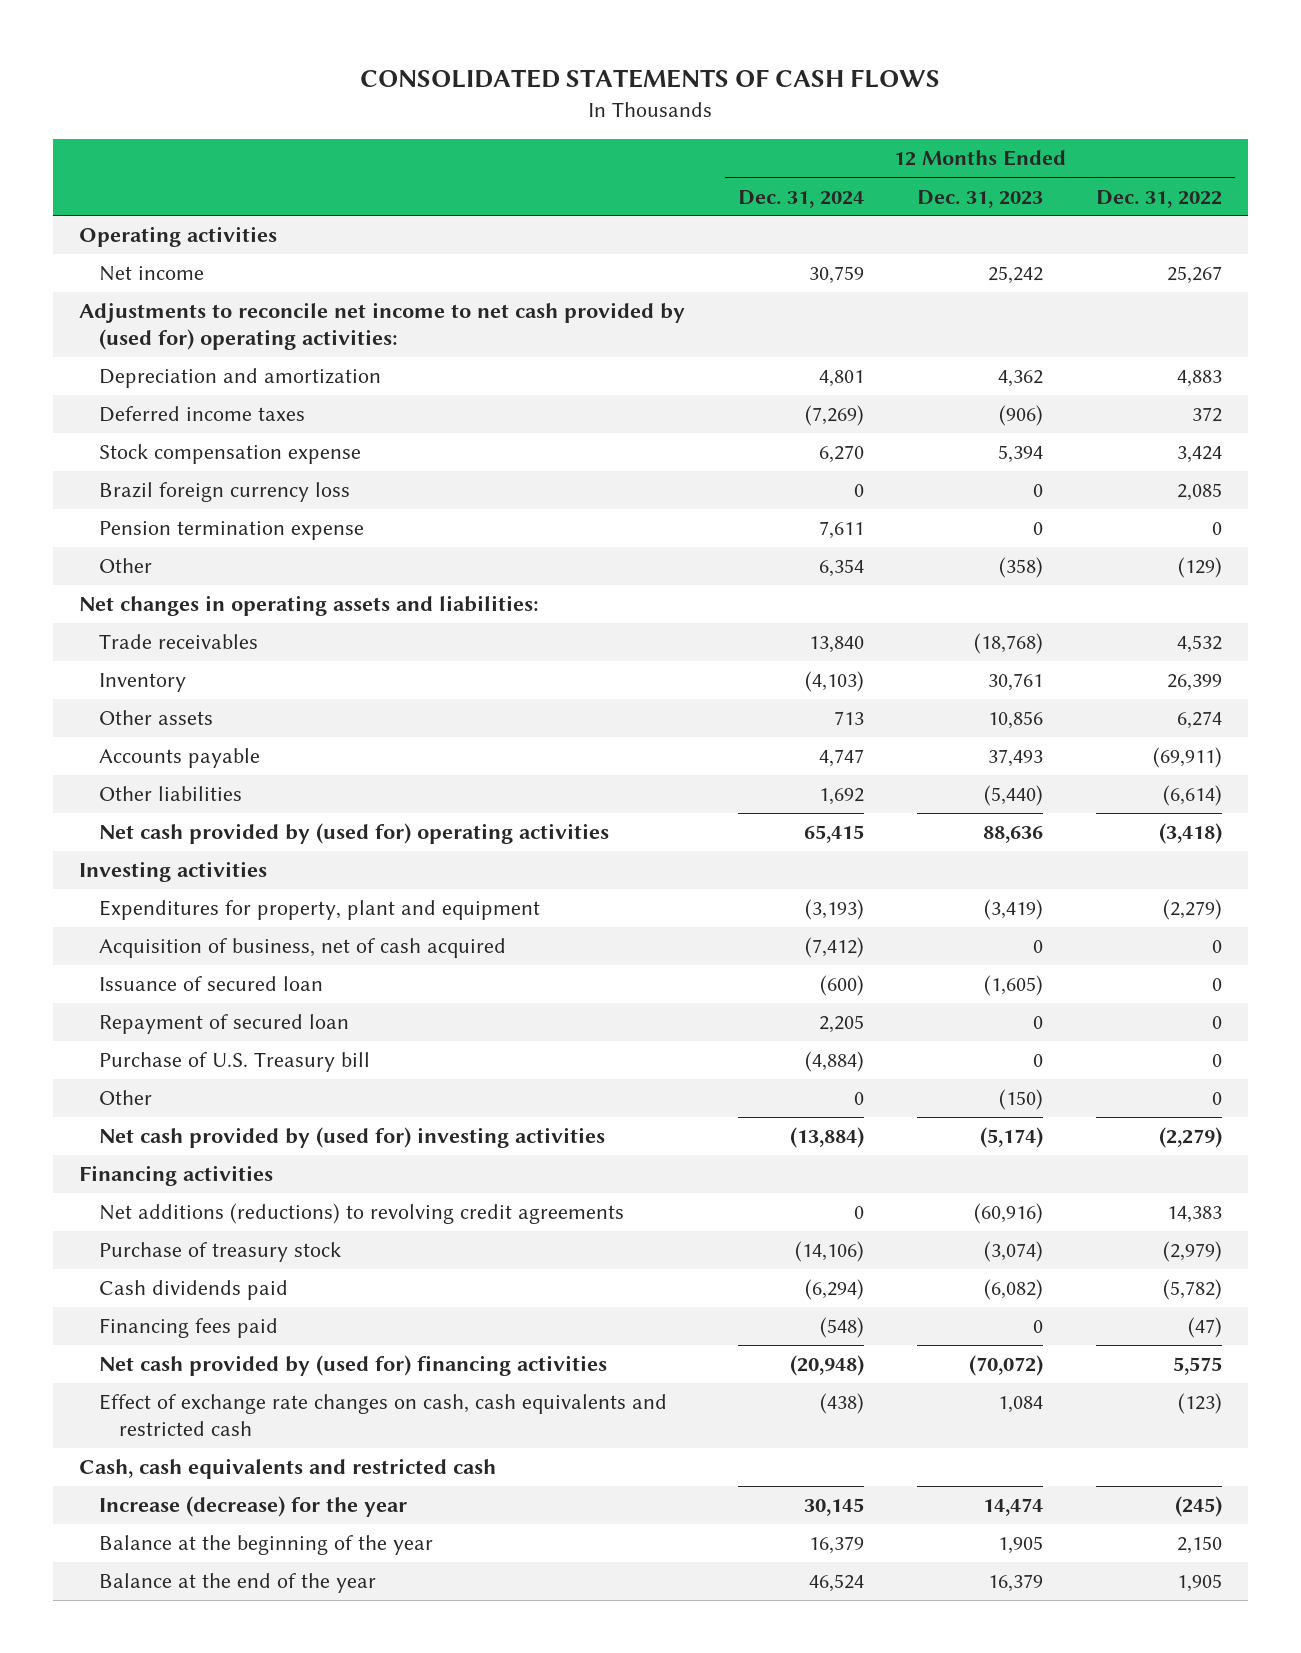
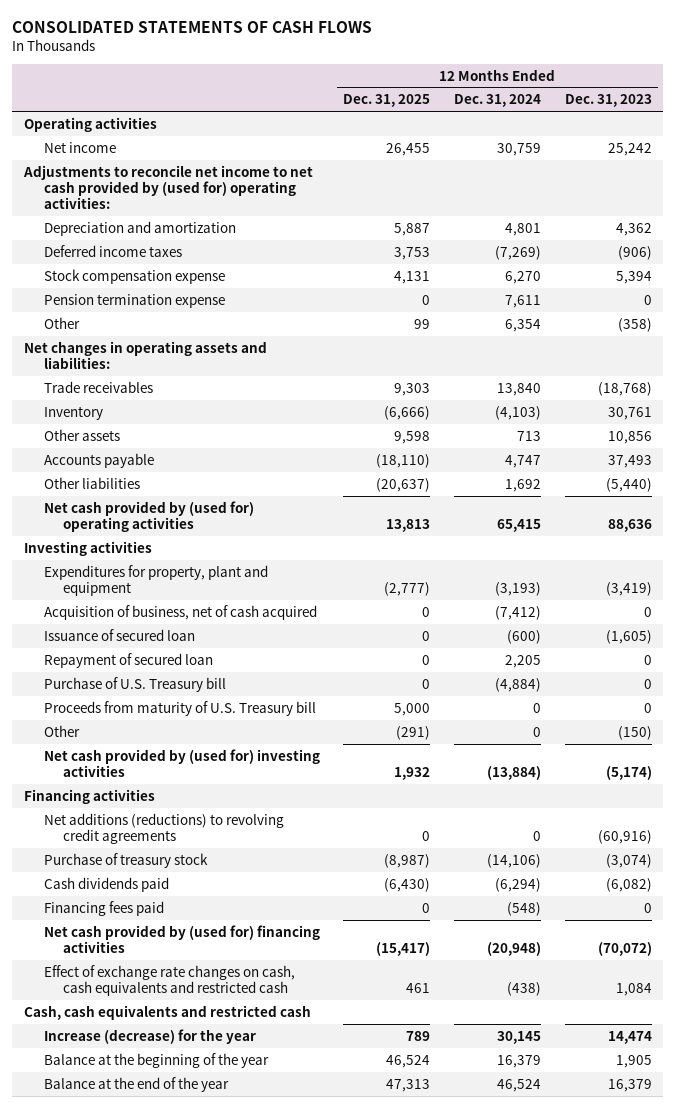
[1095,189,1222,208] Dec. 31, 2022 -> none
none -> [343,94,431,108] Dec. 31, 2025
[98,482,350,503] Brazil foreign currency loss -> none
none -> [43,700,316,716] Proceeds from maturity of U.S. Treasury bill

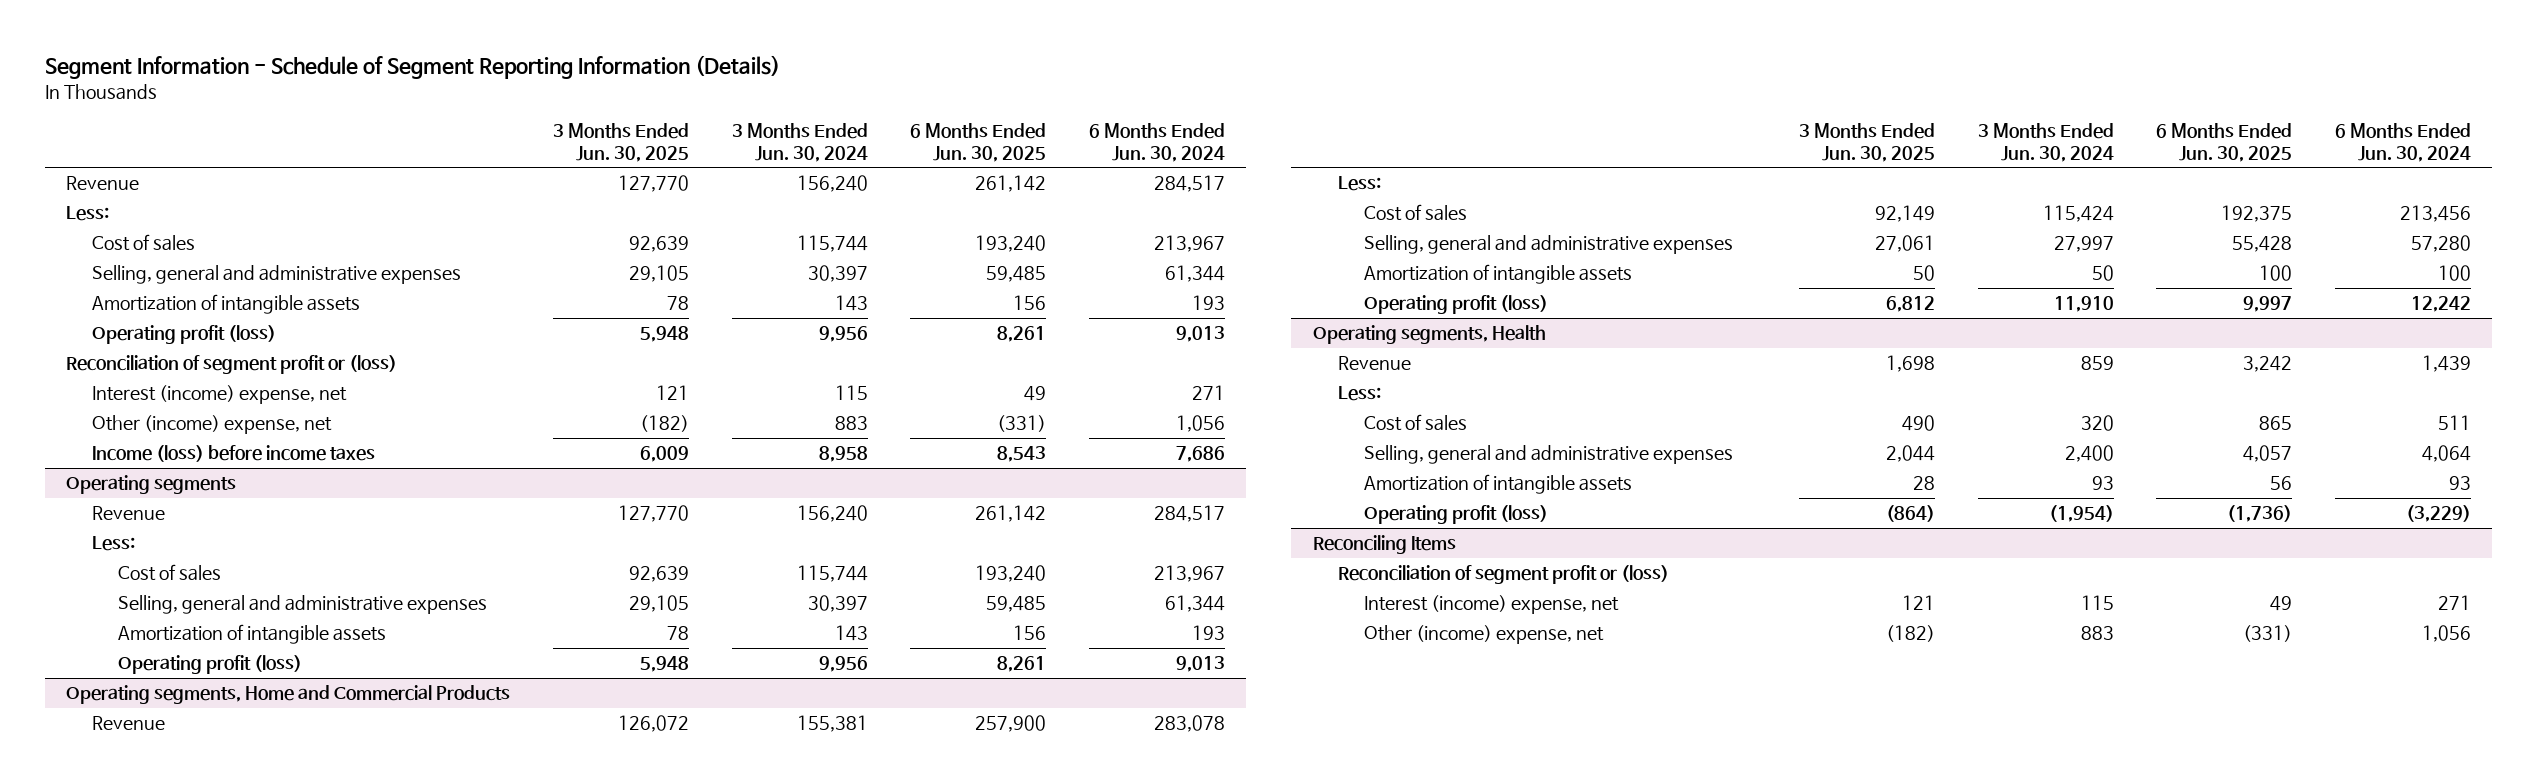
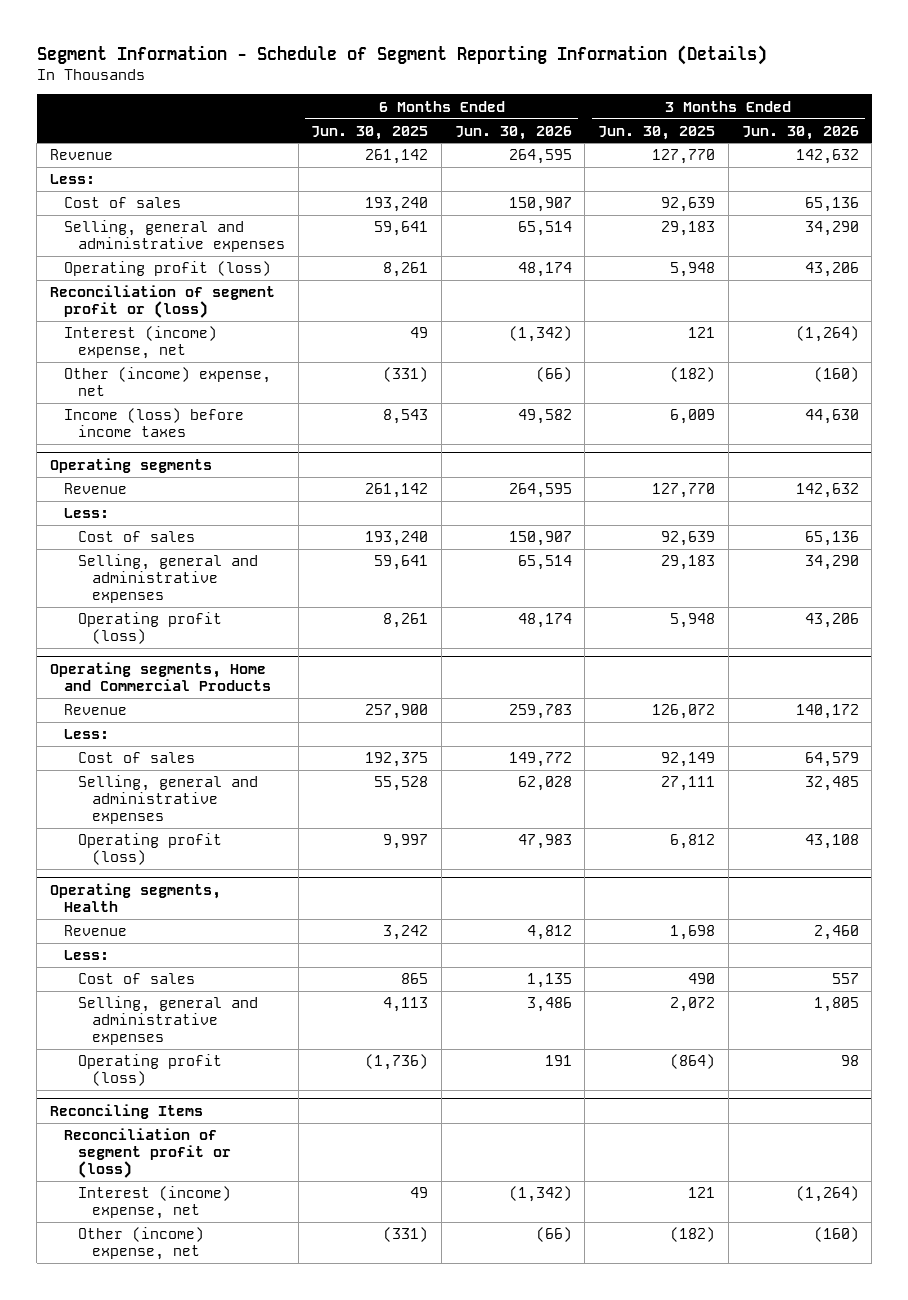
[731,122,868,163] 3 Months Ended Jun. 30, 2024 -> none
[1088,122,1225,163] 6 Months Ended Jun. 30, 2024 -> none
none -> [454,125,572,140] Jun. 30, 2026
none -> [741,125,859,140] Jun. 30, 2026
[92,294,361,315] Amortization of intangible assets -> none
[629,265,690,283] 29,105 -> [661,221,716,237] 29,183
[986,266,1047,283] 59,485 -> [374,221,429,237] 59,641
[118,624,387,645] Amortization of intangible assets -> none
[629,595,690,613] 29,105 -> [661,555,716,571] 29,183
[986,596,1047,613] 59,485 -> [374,555,429,571] 59,641
[1364,264,1633,285] Amortization of intangible assets -> none
[1875,235,1936,253] 27,061 -> [661,776,716,792] 27,111
[2232,236,2293,253] 55,428 -> [374,776,429,792] 55,528
[1364,474,1633,495] Amortization of intangible assets -> none
[1886,445,1936,463] 2,044 -> [670,997,716,1013] 2,072
[2243,445,2293,463] 4,057 -> [383,997,429,1013] 4,113

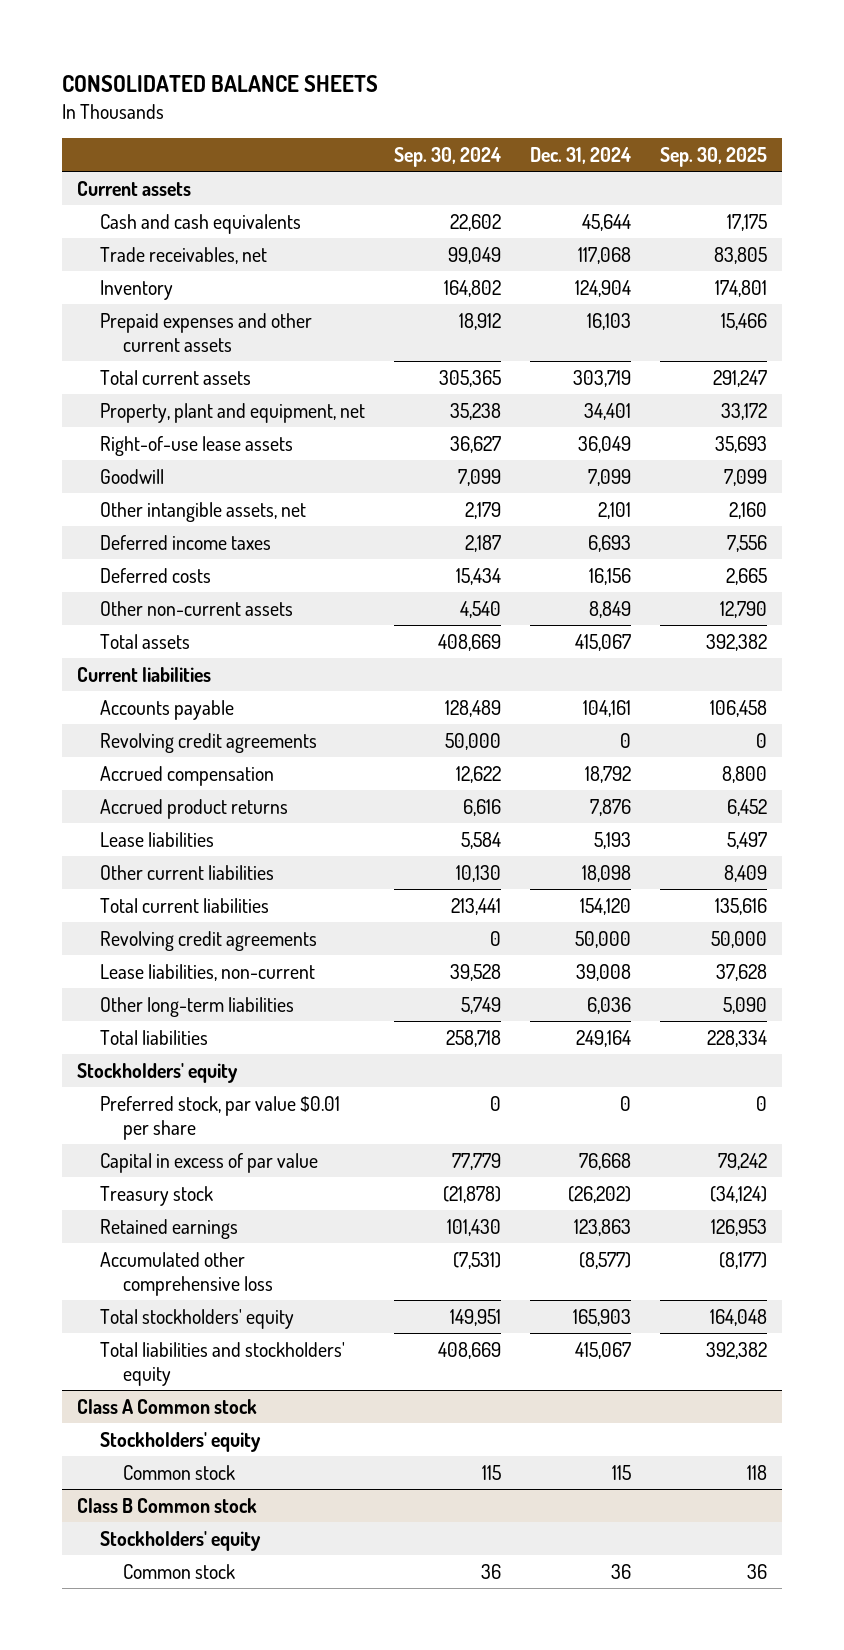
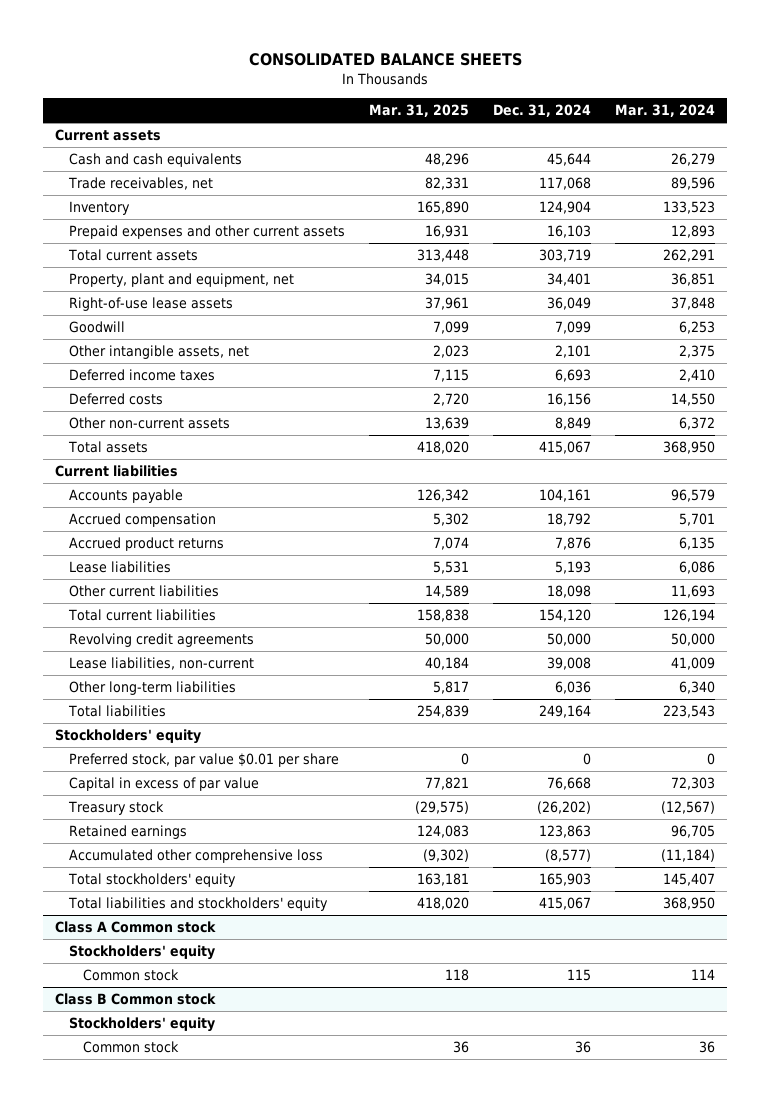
[393,146,501,167] Sep. 30, 2024 -> none
[660,146,768,167] Sep. 30, 2025 -> none
none -> [368,103,469,117] Mar. 31, 2025
none -> [615,103,716,117] Mar. 31, 2024
[99,732,317,753] Revolving credit agreements -> none

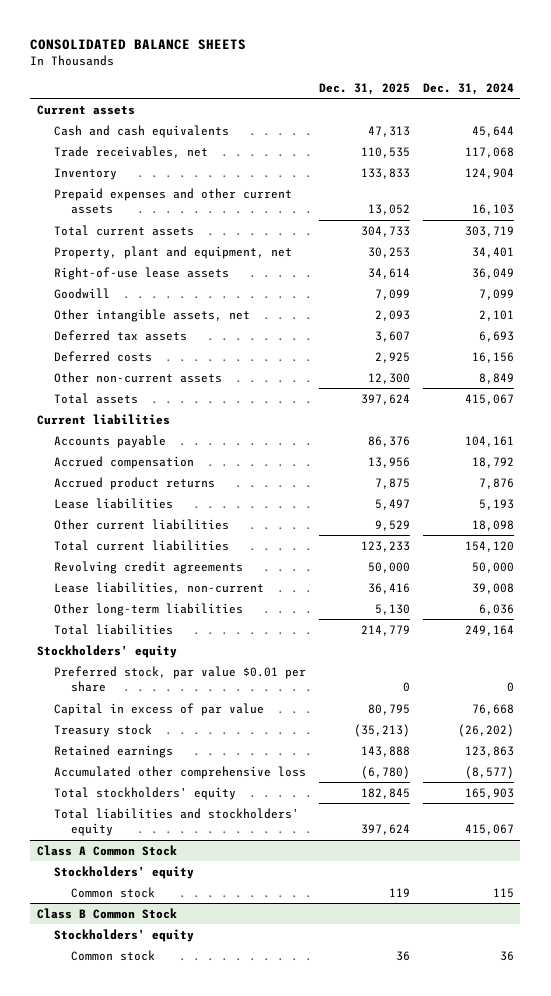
[368,103,469,117] Mar. 31, 2025 -> none
[615,103,716,117] Mar. 31, 2024 -> none
none -> [318,82,410,95] Dec. 31, 2025
[68,369,215,382] Deferred income taxes -> [53,329,187,341] Deferred tax assets
[55,921,217,934] Class A Common stock -> [36,844,177,856] Class A Common Stock
[55,993,217,1006] Class B Common stock -> [36,907,177,919] Class B Common Stock

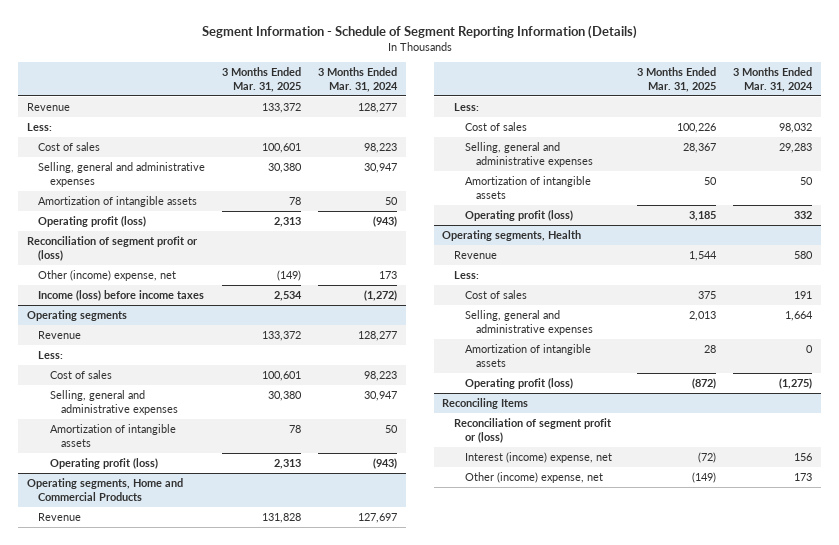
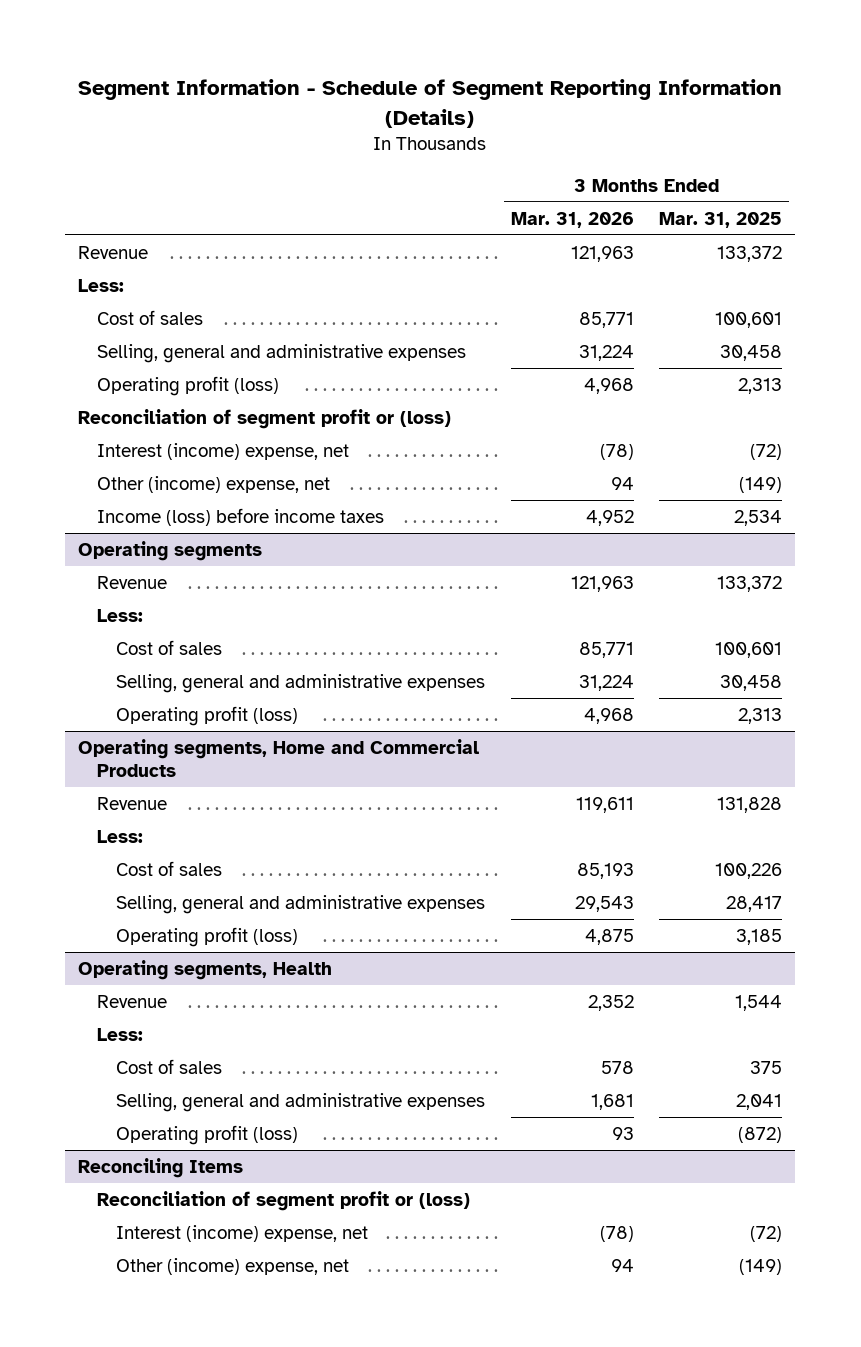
[318,67,399,92] 3 Months Ended Mar. 31, 2024 -> none
none -> [510,211,634,228] Mar. 31, 2026
[38,196,198,208] Amortization of intangible assets -> none
[268,163,303,174] 30,380 -> [720,344,783,361] 30,458
none -> [97,442,350,460] Interest (income) expense, net
[49,424,176,447] Amortization of intangible assets -> none
[268,391,303,402] 30,380 -> [720,674,783,691] 30,458
[465,176,592,199] Amortization of intangible assets -> none
[683,143,717,154] 28,367 -> [726,895,783,912] 28,417
[465,344,592,367] Amortization of intangible assets -> none
[689,311,717,322] 2,013 -> [736,1093,783,1110] 2,041

